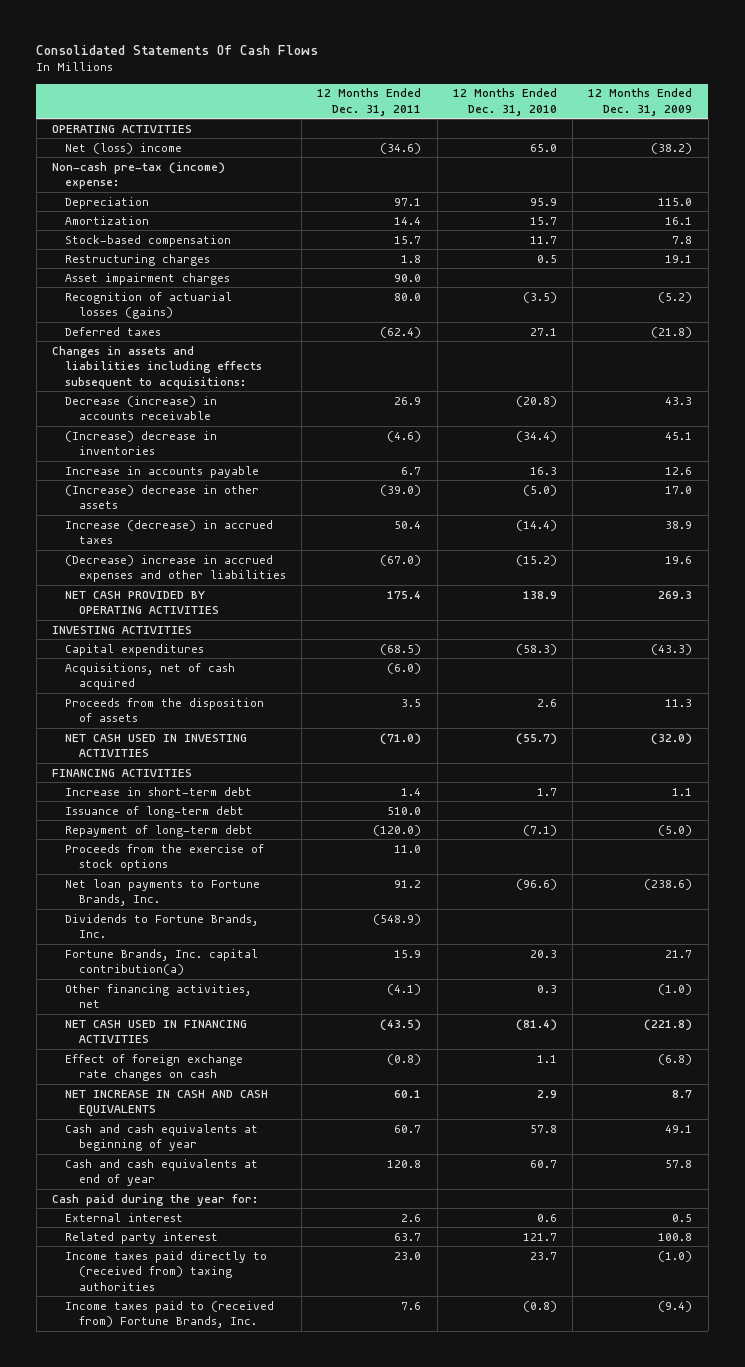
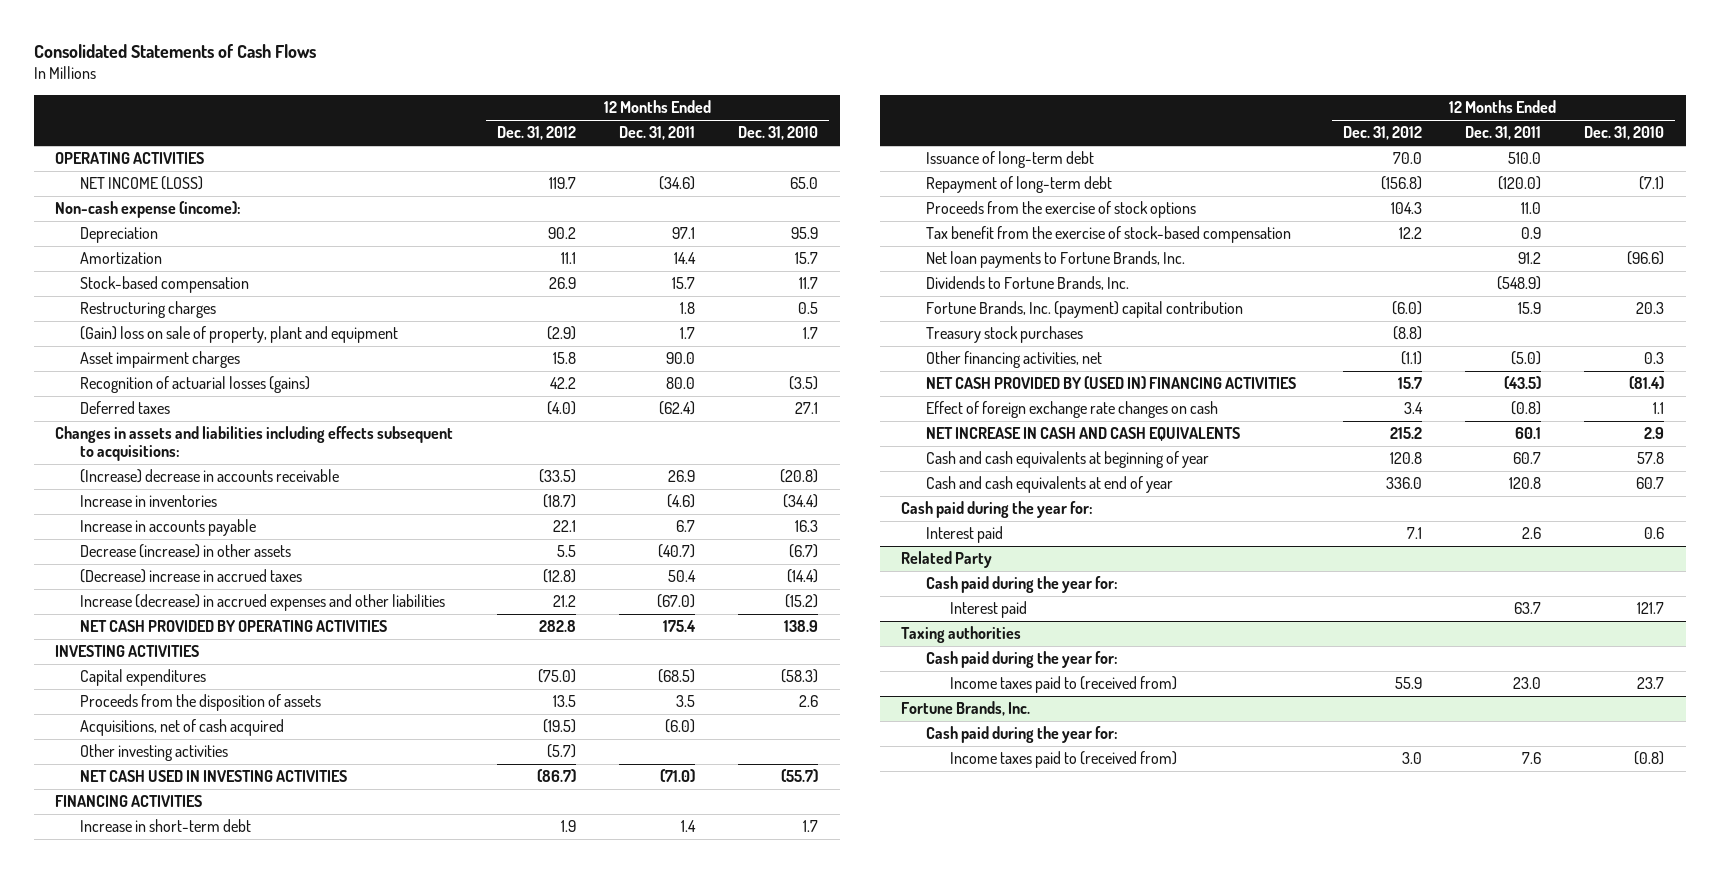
[36,45,319,56] Consolidated Statements Of Cash Flows -> [33,44,316,59] Consolidated Statements of Cash Flows
[588,88,693,116] 12 Months Ended Dec. 31, 2009 -> none
none -> [496,126,576,141] Dec. 31, 2012
[65,142,183,154] Net (loss) income -> [79,176,203,191] NET INCOME (LOSS)
[52,161,226,190] Non-cash pre-tax (income) expense: -> [55,201,242,219] Non-cash expense (income):
none -> [79,326,398,344] (Gain) loss on sale of property, plant and equipment
[65,395,218,421] Decrease (increase) in accounts receivable -> [79,469,339,484] (Increase) decrease in accounts receivable
[65,430,218,456] (Increase) decrease in inventories -> [79,495,217,508] Increase in inventories
[65,484,260,510] (Increase) decrease in other assets -> [79,544,291,559] Decrease (increase) in other assets
[380,484,422,496] (39.0) -> [658,544,696,559] (40.7)
[522,484,557,496] (5.0) -> [789,544,819,559] (6.7)
[65,519,274,545] Increase (decrease) in accrued taxes -> [79,569,302,584] (Decrease) increase in accrued taxes
[65,554,286,583] (Decrease) increase in accrued expenses and other liabilities -> [79,594,445,612] Increase (decrease) in accrued expenses and other liabilities
[65,662,236,691] Acquisitions, net of cash acquired -> [79,719,284,737] Acquisitions, net of cash acquired
none -> [79,744,228,762] Other investing activities
none -> [925,226,1291,244] Tax benefit from the exercise of stock-based compensation
[65,948,259,976] Fortune Brands, Inc. capital contribution(a) -> [925,301,1243,319] Fortune Brands, Inc. (payment) capital contribution
none -> [925,326,1083,344] Treasury stock purchases
[387,983,422,995] (4.1) -> [1510,351,1541,366] (5.0)
[65,1019,248,1044] NET CASH USED IN FINANCING ACTIVITIES -> [925,376,1296,390] NET CASH PROVIDED BY (USED IN) FINANCING ACTIVITIES
[65,1212,184,1222] External interest -> [925,526,1003,544] Interest paid
none -> [901,551,993,569] Related Party
none -> [925,576,1118,594] Cash paid during the year for:
[65,1231,219,1244] Related party interest -> [949,601,1027,619] Interest paid
none -> [901,626,1022,644] Taxing authorities
none -> [925,651,1118,669] Cash paid during the year for:
[65,1250,268,1291] Income taxes paid directly to (received from) taxing authorities -> [949,676,1177,694] Income taxes paid to (received from)
none -> [901,701,1031,717] Fortune Brands, Inc.
none -> [925,726,1118,744] Cash paid during the year for:
[65,1300,275,1329] Income taxes paid to (received from) Fortune Brands, Inc. -> [949,751,1177,769] Income taxes paid to (received from)

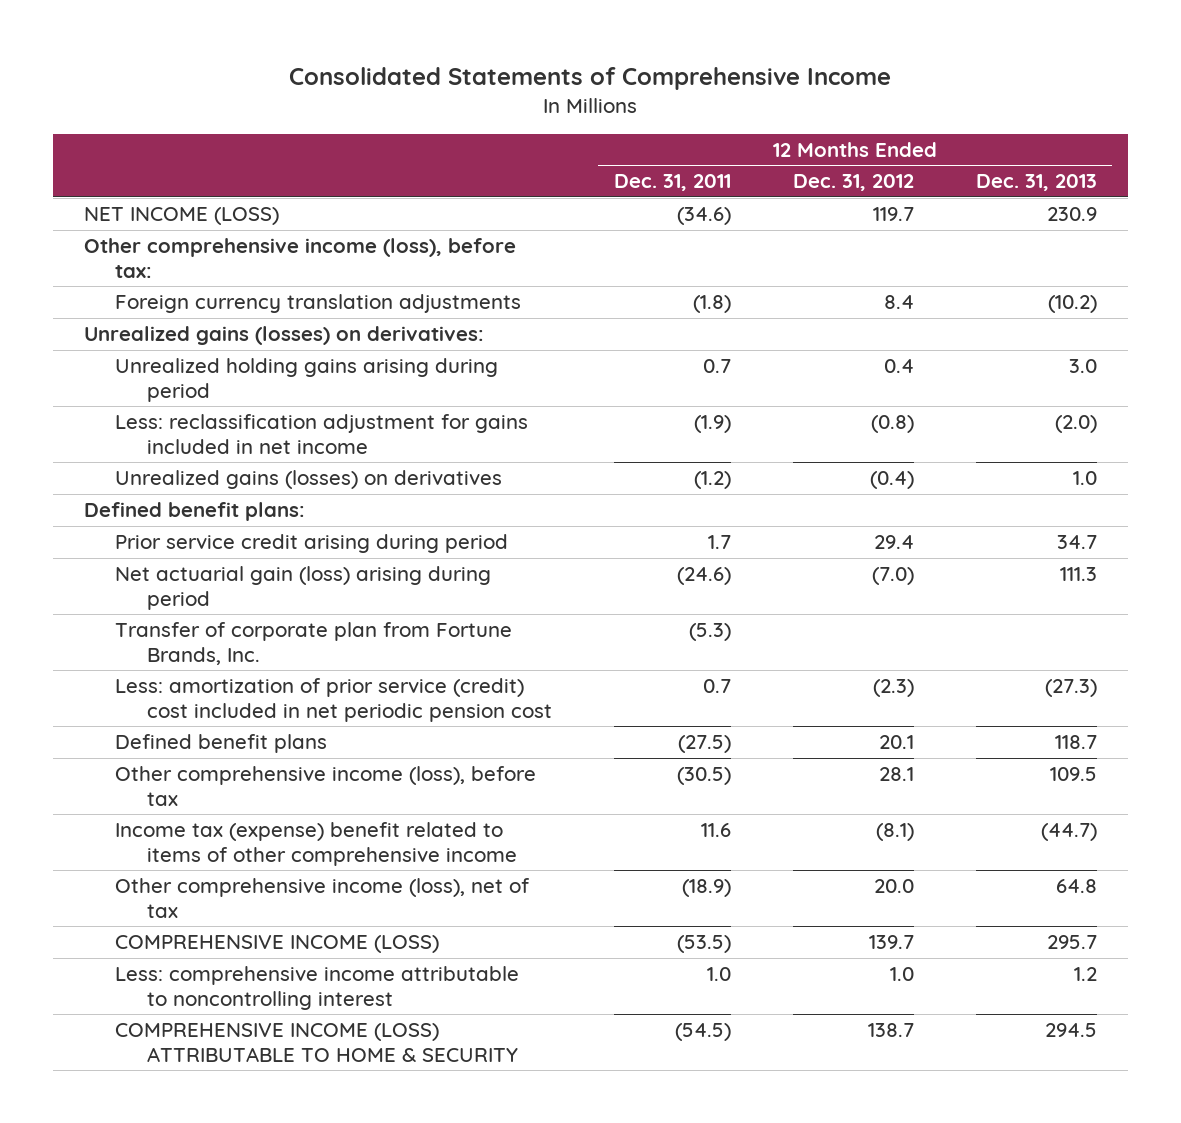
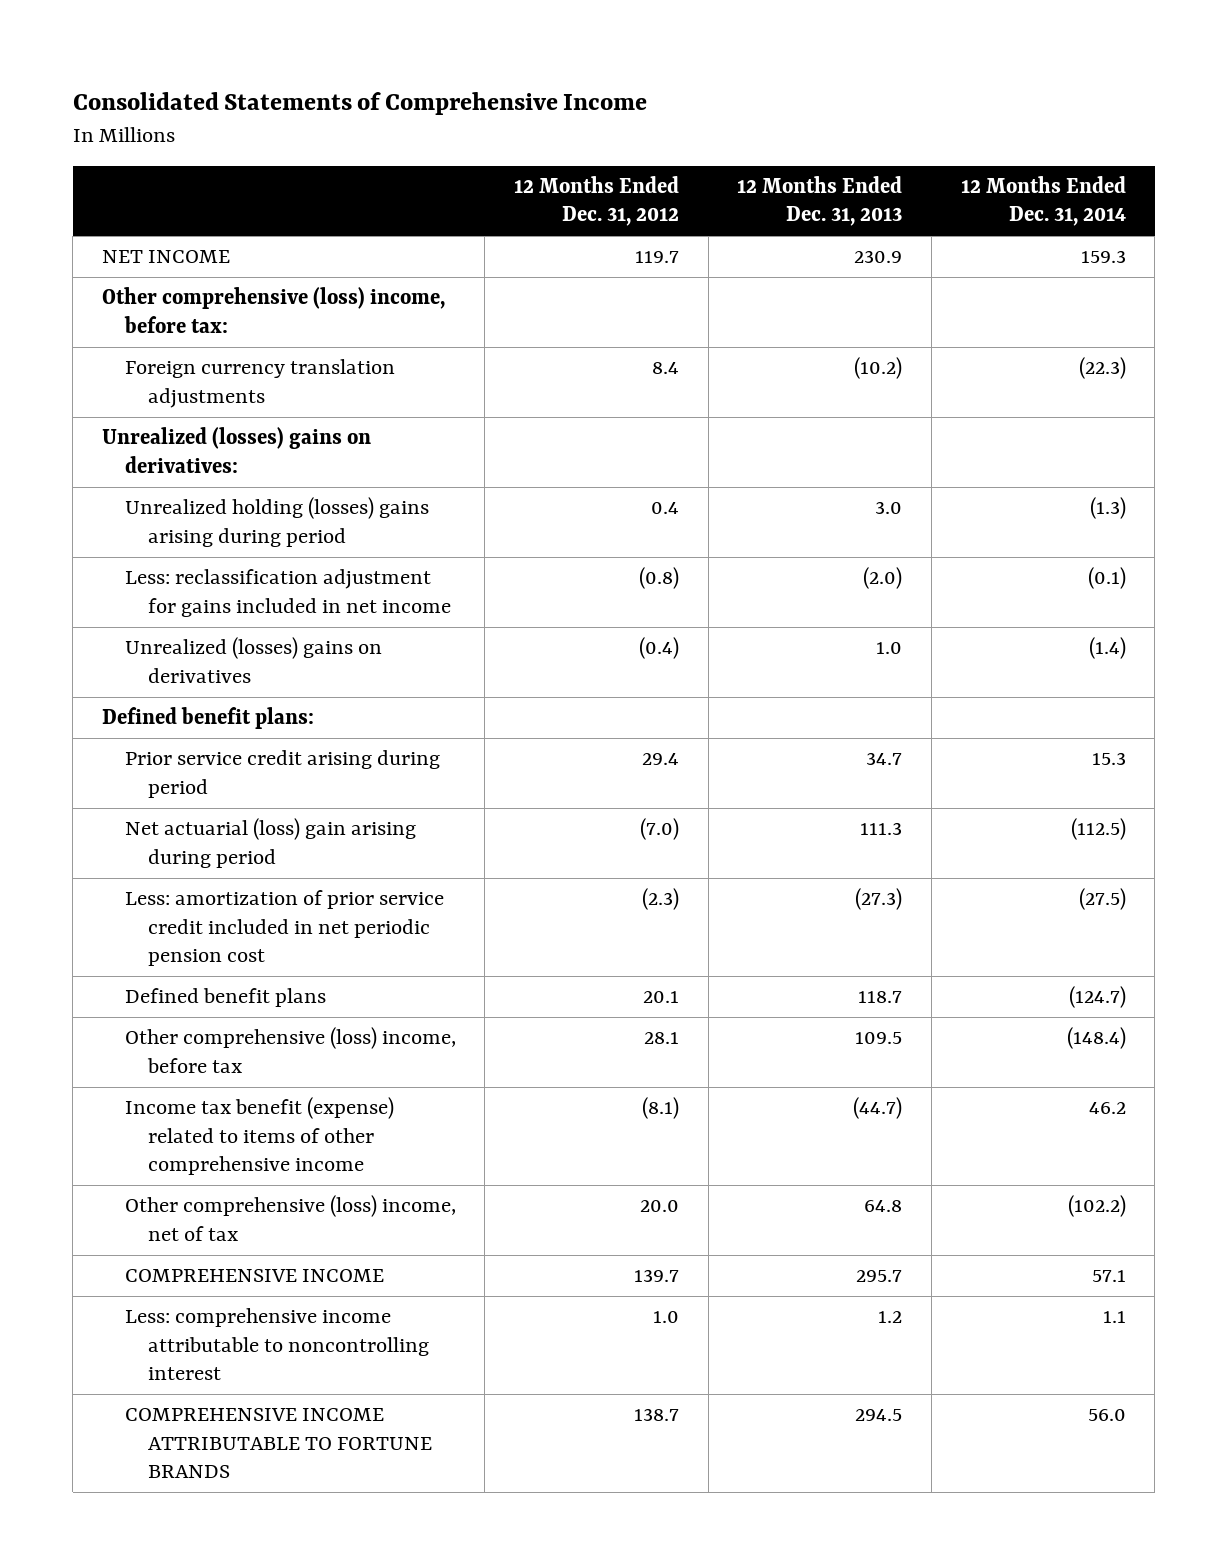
[613,174,731,192] Dec. 31, 2011 -> none
none -> [960,175,1126,227] 12 Months Ended Dec. 31, 2014
[83,207,279,226] NET INCOME (LOSS) -> [102,250,231,264] NET INCOME
[83,238,516,278] Other comprehensive income (loss), before tax: -> [102,287,446,333] Other comprehensive (loss) income, before tax:
[83,326,484,346] Unrealized gains (losses) on derivatives: -> [102,427,372,473] Unrealized (losses) gains on derivatives:
[115,358,499,402] Unrealized holding gains arising during period -> [124,497,429,547] Unrealized holding (losses) gains arising during period
[115,470,503,490] Unrealized gains (losses) on derivatives -> [124,637,382,683] Unrealized (losses) gains on derivatives
[115,622,513,665] Transfer of corporate plan from Fortune Brands, Inc. -> none
[115,566,492,610] Net actuarial gain (loss) arising during period -> [124,818,416,868] Net actuarial (loss) gain arising during period
[115,678,552,722] Less: amortization of prior service (credit) cost included in net periodic pension cost -> [124,890,444,967] Less: amortization of prior service credit included in net periodic pension cost
[115,766,537,806] Other comprehensive income (loss), before tax -> [124,1027,456,1073] Other comprehensive (loss) income, before tax
[115,822,517,866] Income tax (expense) benefit related to items of other comprehensive income -> [124,1097,394,1176] Income tax benefit (expense) related to items of other comprehensive income
[115,878,531,918] Other comprehensive income (loss), net of tax -> [124,1195,456,1241] Other comprehensive (loss) income, net of tax
[115,935,440,954] COMPREHENSIVE INCOME (LOSS) -> [124,1269,384,1283] COMPREHENSIVE INCOME
[115,1023,518,1062] COMPREHENSIVE INCOME (LOSS) ATTRIBUTABLE TO HOME & SECURITY -> [124,1408,432,1479] COMPREHENSIVE INCOME ATTRIBUTABLE TO FORTUNE BRANDS

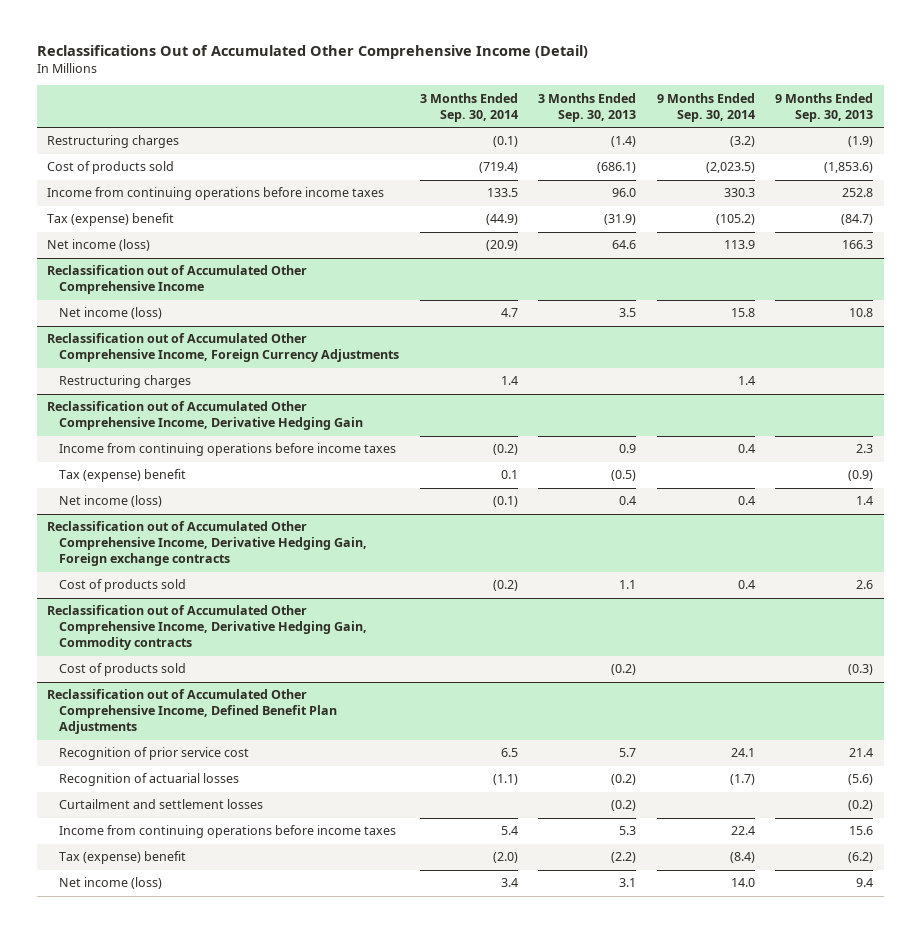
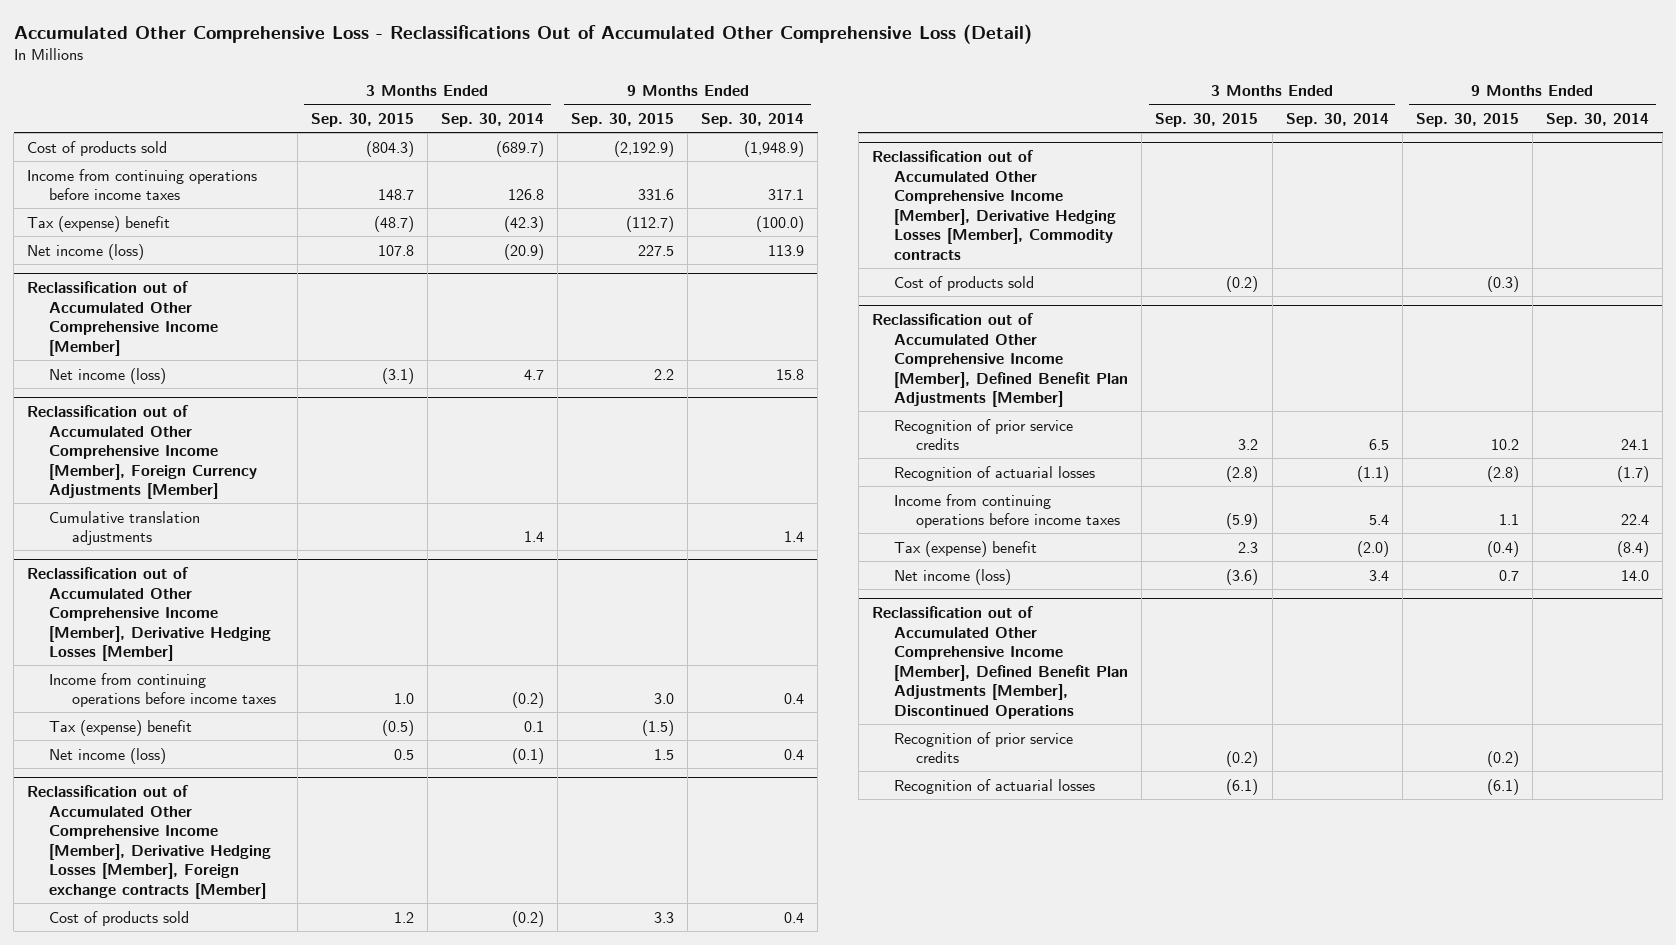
[36,45,588,60] Reclassifications Out of Accumulated Other Comprehensive Income (Detail) -> [13,23,1032,44] Accumulated Other Comprehensive Loss - Reclassifications Out of Accumulated Other Comprehensive Loss (Detail)
[538,92,637,122] 3 Months Ended Sep. 30, 2013 -> none
[775,92,874,122] 9 Months Ended Sep. 30, 2013 -> none
none -> [310,112,414,127] Sep. 30, 2015
none -> [571,112,675,127] Sep. 30, 2015
[47,135,180,149] Restructuring charges -> none
[478,162,518,174] (719.4) -> [495,140,544,157] (689.7)
[705,162,755,174] (2,023.5) -> [744,140,805,157] (1,948.9)
[486,188,518,198] 133.5 -> [507,189,544,201] 126.8
[723,188,755,198] 330.3 -> [768,189,805,201] 317.1
[485,214,518,226] (44.9) -> [503,215,544,232] (42.3)
[715,214,755,226] (105.2) -> [756,215,805,232] (100.0)
[47,265,308,295] Reclassification out of Accumulated Other Comprehensive Income -> [27,281,219,356] Reclassification out of Accumulated Other Comprehensive Income [Member]
[47,333,400,363] Reclassification out of Accumulated Other Comprehensive Income, Foreign Currency Adjustments -> [27,405,258,500] Reclassification out of Accumulated Other Comprehensive Income [Member], Foreign Currency Adjustments [Member]
[59,375,192,389] Restructuring charges -> [49,510,201,546] Cumulative translation adjustments
[47,401,364,431] Reclassification out of Accumulated Other Comprehensive Income, Derivative Hedging Gain -> [27,567,272,662] Reclassification out of Accumulated Other Comprehensive Income [Member], Derivative Hedging Losses [Member]
[47,521,368,567] Reclassification out of Accumulated Other Comprehensive Income, Derivative Hedging Gain, Foreign exchange contracts -> [27,785,272,899] Reclassification out of Accumulated Other Comprehensive Income [Member], Derivative Hedging Losses [Member], Foreign exchange contracts [Member]
[47,605,368,651] Reclassification out of Accumulated Other Comprehensive Income, Derivative Hedging Gain, Commodity contracts -> [871,150,1117,260] Reclassification out of Accumulated Other Comprehensive Income [Member], Derivative Hedging Losses [Member], Commodity contracts
[47,689,338,735] Reclassification out of Accumulated Other Comprehensive Income, Defined Benefit Plan Adjustments -> [871,313,1129,408] Reclassification out of Accumulated Other Comprehensive Income [Member], Defined Benefit Plan Adjustments [Member]
[59,747,250,761] Recognition of prior service cost -> [894,418,1074,451] Recognition of prior service credits
[59,799,264,810] Curtailment and settlement losses -> none
none -> [871,606,1129,719] Reclassification out of Accumulated Other Comprehensive Income [Member], Defined Benefit Plan Adjustments [Member], Discontinued Operations
none -> [894,731,1074,764] Recognition of prior service credits
none -> [894,778,1096,794] Recognition of actuarial losses

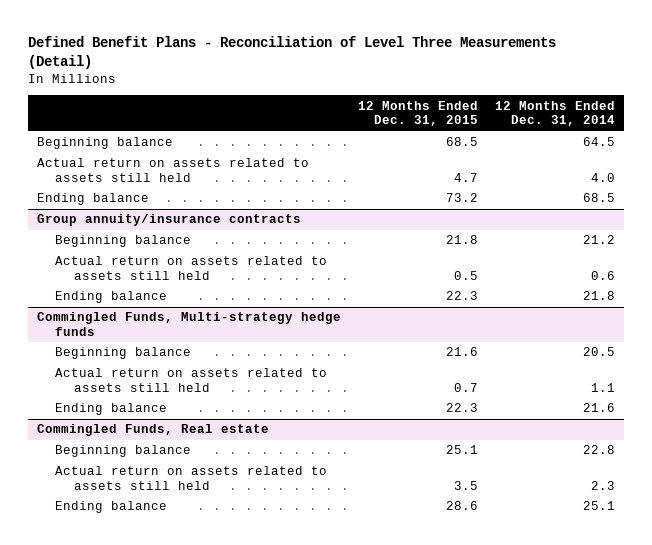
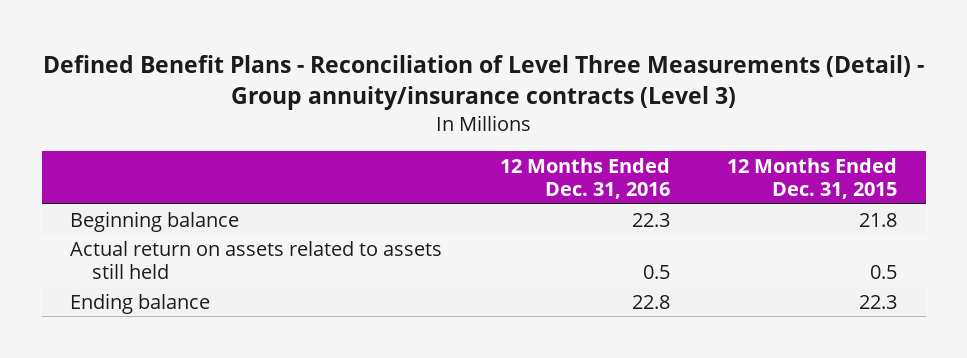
[28,36,557,70] Defined Benefit Plans - Reconciliation of Level Three Measurements (Detail) -> [42,54,924,110] Defined Benefit Plans - Reconciliation of Level Three Measurements (Detail) - Group annuity/insurance contracts (Level 3)
[495,100,616,127] 12 Months Ended Dec. 31, 2014 -> none
none -> [499,157,670,200] 12 Months Ended Dec. 31, 2016
[36,137,173,150] Beginning balance -> none
[36,158,309,183] Actual return on assets related to assets still held -> none
[36,193,149,206] Ending balance -> none
[36,214,301,227] Group annuity/insurance contracts -> none
[36,312,341,337] Commingled Funds, Multi-strategy hedge funds -> none
[55,347,192,360] Beginning balance -> none
[55,368,328,393] Actual return on assets related to assets still held -> none
[55,403,168,416] Ending balance -> none
[36,424,269,437] Commingled Funds, Real estate -> none
[55,445,192,458] Beginning balance -> none
[55,466,328,491] Actual return on assets related to assets still held -> none
[55,501,168,514] Ending balance -> none

